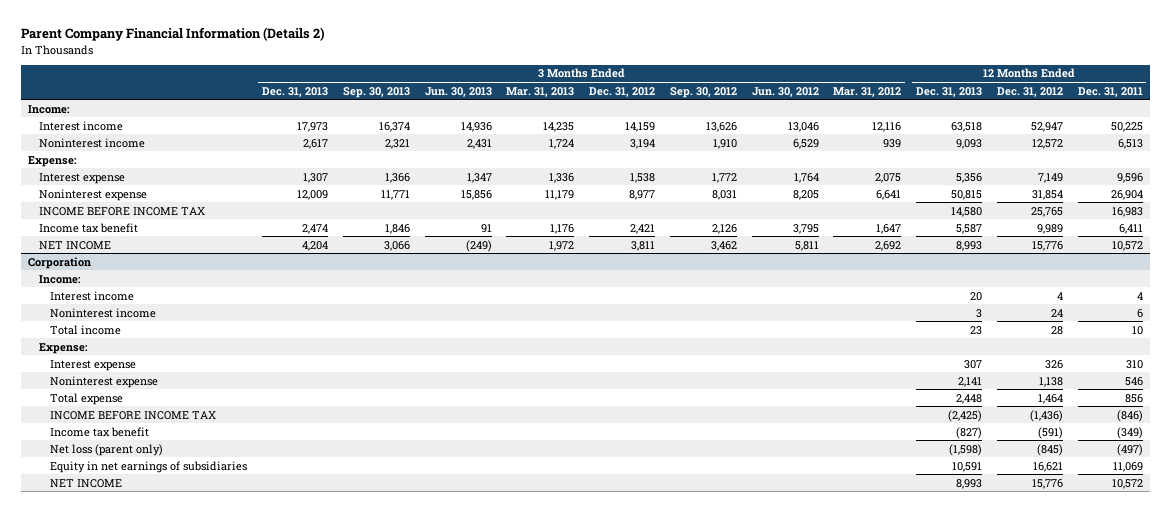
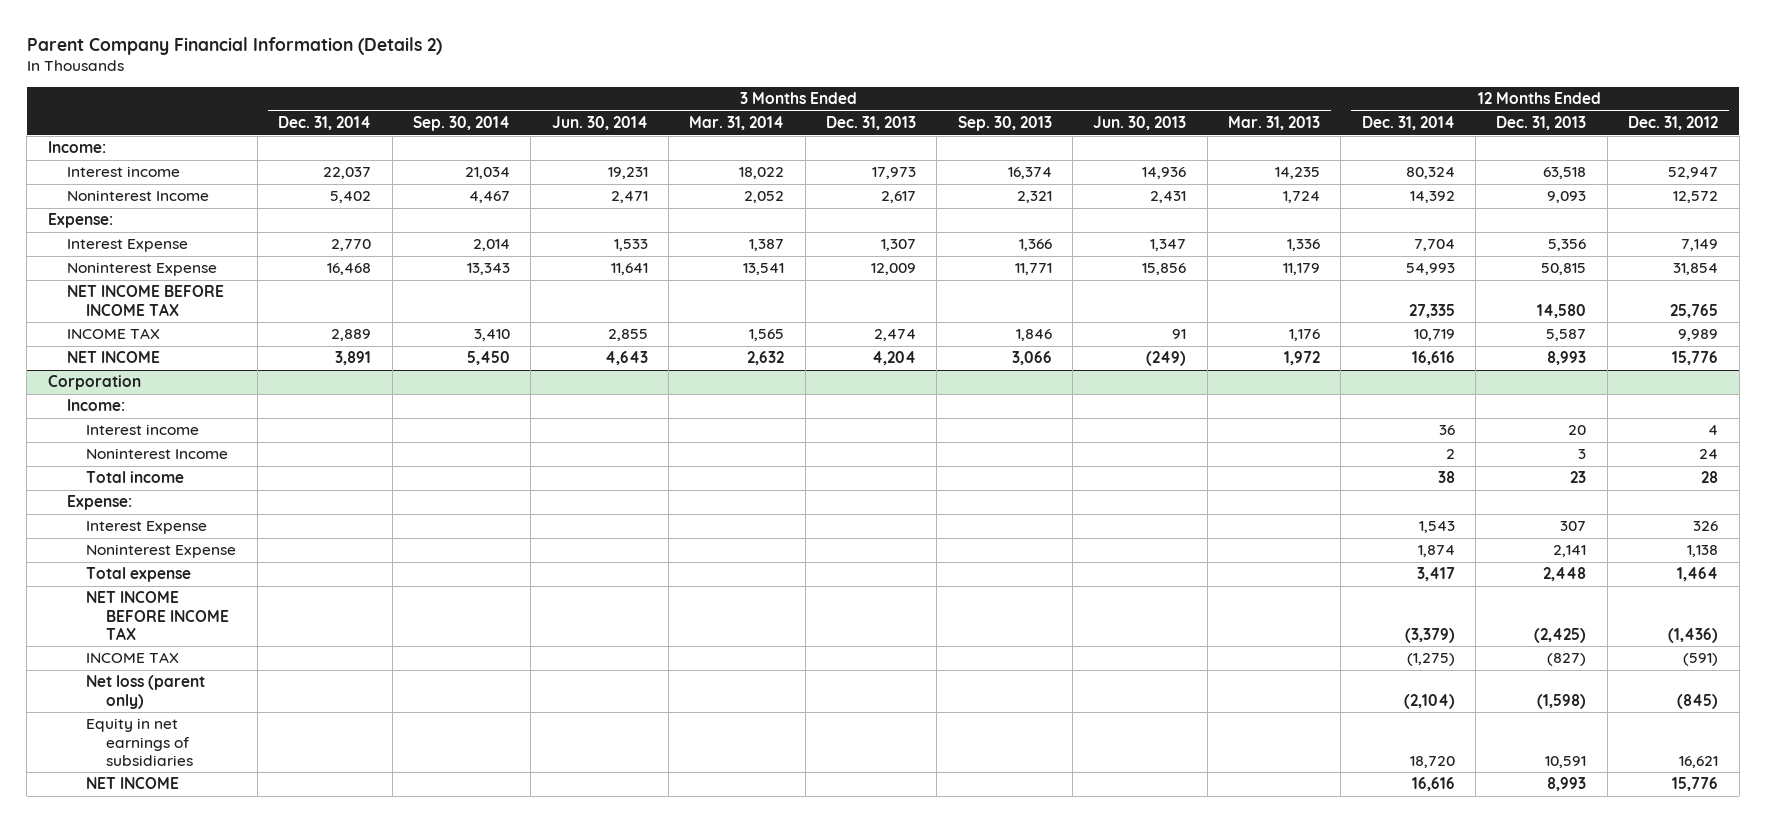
[589,86,656,97] Dec. 31, 2012 -> none
[669,86,737,98] Sep. 30, 2012 -> none
[751,86,819,97] Jun. 30, 2012 -> none
[833,86,902,97] Mar. 31, 2012 -> none
[1077,86,1143,97] Dec. 31, 2011 -> none
none -> [278,116,372,131] Dec. 31, 2014
none -> [412,116,510,132] Sep. 30, 2014
none -> [551,116,648,131] Jun. 30, 2014
none -> [689,116,785,131] Mar. 31, 2014
none -> [1361,116,1455,131] Dec. 31, 2014
[39,137,146,148] Noninterest income -> [67,190,210,202] Noninterest Income
[39,172,126,184] Interest expense -> [67,239,189,253] Interest Expense
[39,188,148,201] Noninterest expense -> [67,262,218,277] Noninterest Expense
[39,206,206,216] INCOME BEFORE INCOME TAX -> [67,285,225,316] NET INCOME BEFORE INCOME TAX
[39,222,139,233] Income tax benefit -> [67,328,161,340] INCOME TAX
[50,307,157,318] Noninterest income -> [86,448,229,460] Noninterest Income
[50,359,137,371] Interest expense -> [86,521,208,535] Interest Expense
[50,375,159,388] Noninterest expense -> [86,544,237,559] Noninterest Expense
[50,410,217,420] INCOME BEFORE INCOME TAX -> [86,591,229,640] NET INCOME BEFORE INCOME TAX
[50,426,150,437] Income tax benefit -> [86,652,180,664] INCOME TAX

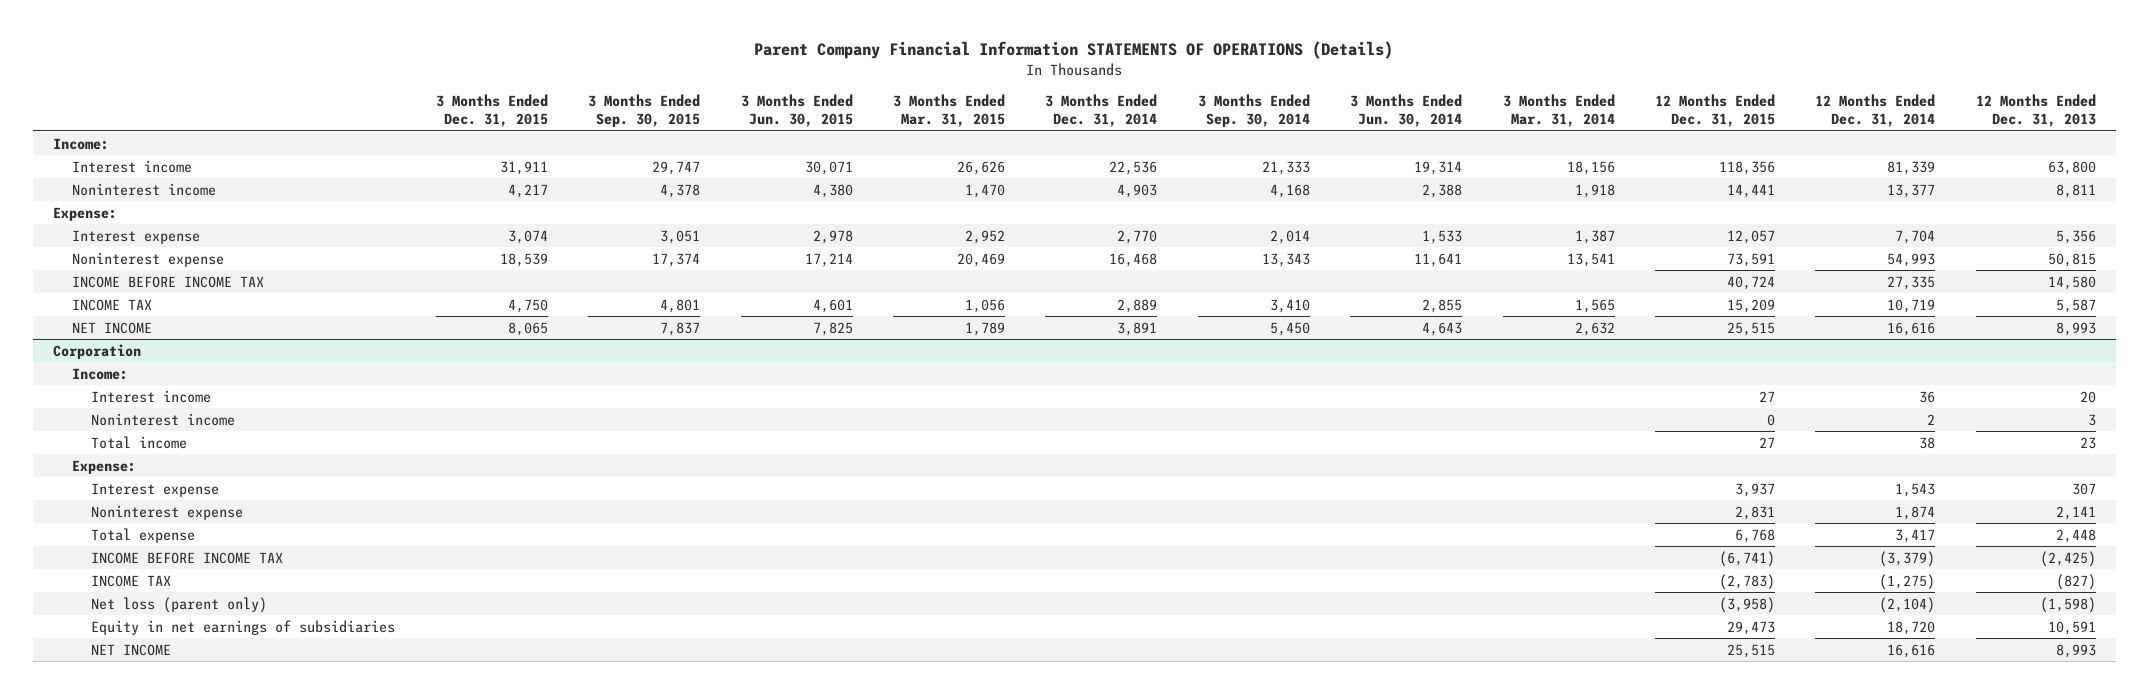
[26,36,442,55] Parent Company Financial Information (Details 2) -> [754,41,1394,60] Parent Company Financial Information STATEMENTS OF OPERATIONS (Details)
[825,116,916,131] Dec. 31, 2013 -> none
[957,116,1052,132] Sep. 30, 2013 -> none
[1093,116,1187,131] Jun. 30, 2013 -> none
[1228,116,1321,131] Mar. 31, 2013 -> none
[1628,116,1719,131] Dec. 31, 2012 -> none
none -> [435,94,548,128] 3 Months Ended Dec. 31, 2015
none -> [588,94,701,128] 3 Months Ended Sep. 30, 2015
none -> [740,94,853,128] 3 Months Ended Jun. 30, 2015
none -> [892,94,1005,128] 3 Months Ended Mar. 31, 2015
none -> [1655,94,1776,128] 12 Months Ended Dec. 31, 2015
[323,167,372,180] 22,037 -> [1109,160,1158,175] 22,536
[464,167,510,180] 21,034 -> [1261,160,1310,175] 21,333
[607,167,648,180] 19,231 -> [1414,160,1463,175] 19,314
[739,167,785,180] 18,022 -> [1566,160,1615,175] 18,156
[1405,167,1455,180] 80,324 -> [1887,160,1936,175] 81,339
[1543,167,1587,180] 63,518 -> [2047,160,2096,175] 63,800
[67,190,210,202] Noninterest Income -> [72,182,217,196] Noninterest income
[330,191,372,204] 5,402 -> [1117,183,1158,198] 4,903
[468,191,510,204] 4,467 -> [1269,183,1310,198] 4,168
[610,191,648,204] 2,471 -> [1422,183,1463,198] 2,388
[744,191,785,204] 2,052 -> [1574,183,1615,198] 1,918
[1409,191,1455,204] 14,392 -> [1887,183,1936,198] 13,377
[1547,191,1587,204] 9,093 -> [2055,183,2096,198] 8,811
[67,239,189,253] Interest Expense -> [72,229,201,244] Interest expense
[67,262,218,277] Noninterest Expense -> [72,251,225,267] Noninterest expense
[67,285,225,316] NET INCOME BEFORE INCOME TAX -> [72,275,265,288] INCOME BEFORE INCOME TAX
[86,448,229,460] Noninterest Income -> [91,412,236,426] Noninterest income
[86,521,208,535] Interest Expense -> [91,482,220,497] Interest expense
[86,544,237,559] Noninterest Expense -> [91,504,244,520] Noninterest expense
[86,591,229,640] NET INCOME BEFORE INCOME TAX -> [91,551,284,564] INCOME BEFORE INCOME TAX

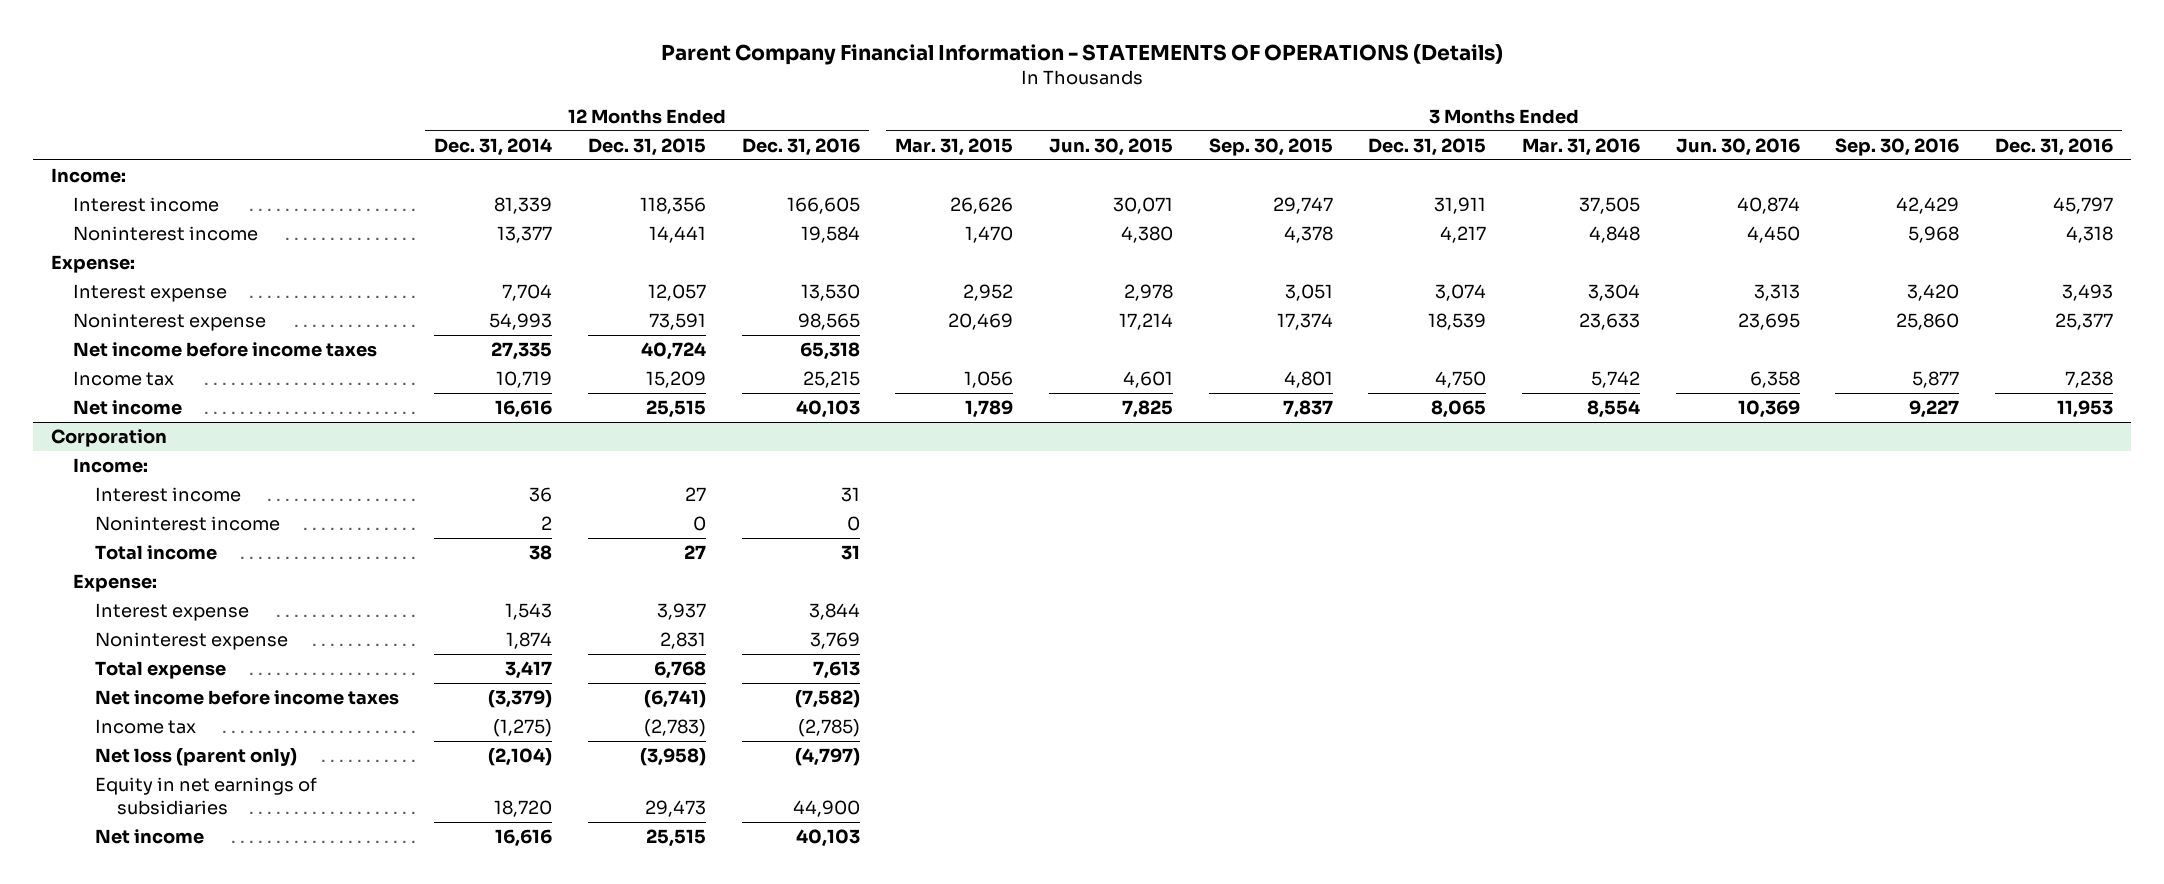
[754,41,1394,60] Parent Company Financial Information STATEMENTS OF OPERATIONS (Details) -> [660,44,1503,66] Parent Company Financial Information - STATEMENTS OF OPERATIONS (Details)
[1045,94,1158,128] 3 Months Ended Dec. 31, 2014 -> none
[1197,94,1310,128] 3 Months Ended Sep. 30, 2014 -> none
[1350,94,1463,128] 3 Months Ended Jun. 30, 2014 -> none
[1502,94,1615,128] 3 Months Ended Mar. 31, 2014 -> none
[1975,94,2096,128] 12 Months Ended Dec. 31, 2013 -> none
none -> [741,137,860,156] Dec. 31, 2016
none -> [1522,137,1641,156] Mar. 31, 2016
none -> [1675,137,1800,156] Jun. 30, 2016
none -> [1835,137,1960,156] Sep. 30, 2016
none -> [1995,137,2114,156] Dec. 31, 2016
[72,275,265,288] INCOME BEFORE INCOME TAX -> [72,341,377,357] Net income before income taxes
[72,298,153,311] INCOME TAX -> [72,370,174,386] Income tax
[72,321,153,334] NET INCOME -> [72,399,182,415] Net income
[91,551,284,564] INCOME BEFORE INCOME TAX -> [94,689,399,705] Net income before income taxes
[91,574,172,587] INCOME TAX -> [94,718,196,734] Income tax
[91,643,172,656] NET INCOME -> [94,828,204,844] Net income

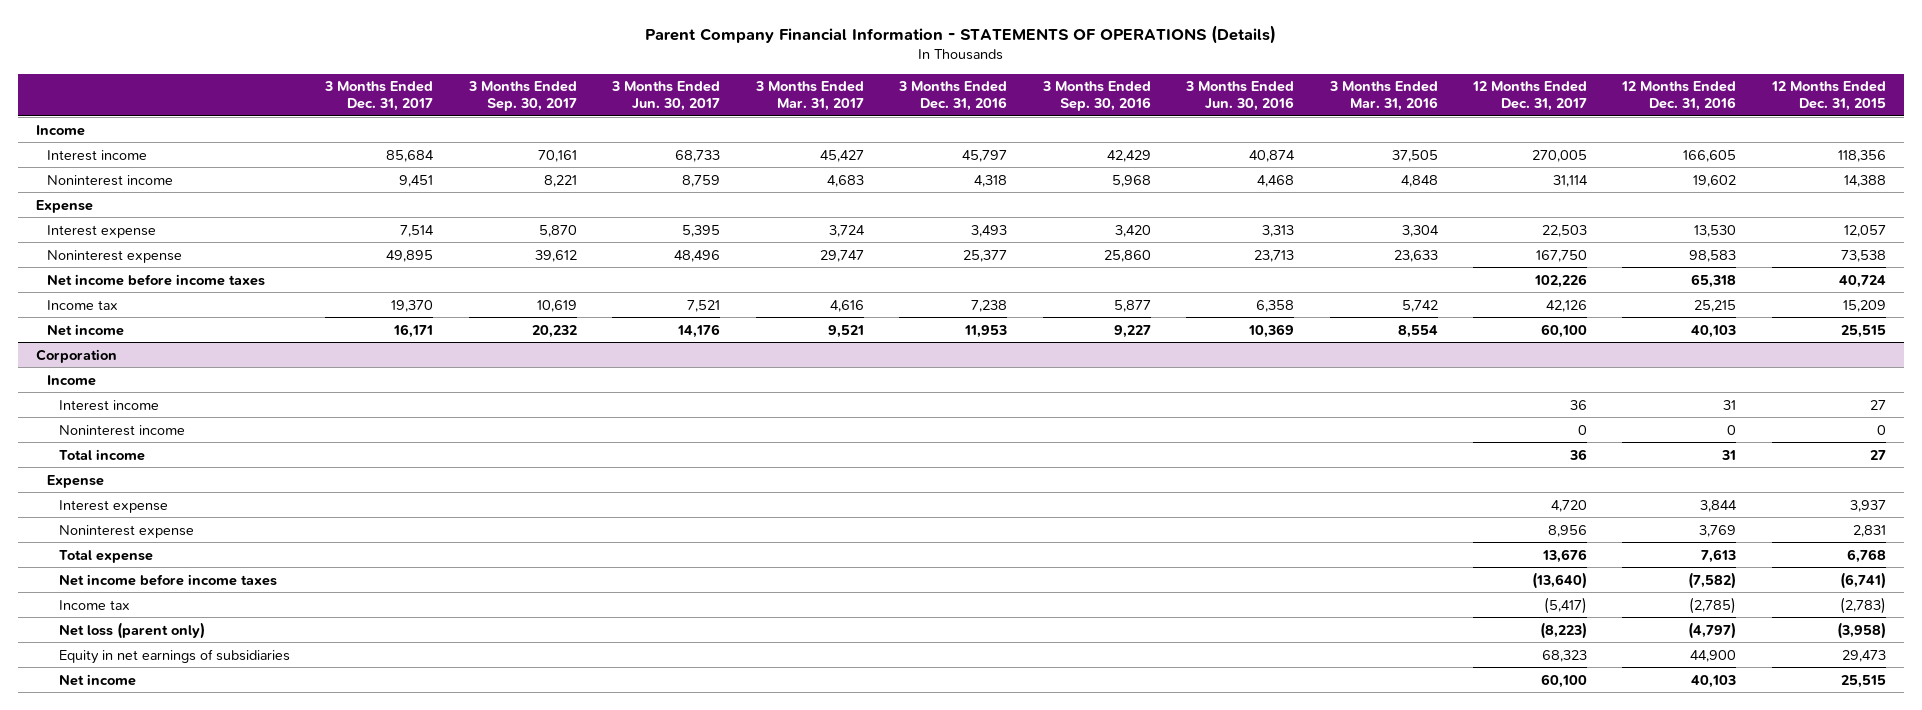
[434,137,553,156] Dec. 31, 2014 -> none
[895,137,1014,156] Mar. 31, 2015 -> none
[1049,137,1174,156] Jun. 30, 2015 -> none
[1208,137,1333,156] Sep. 30, 2015 -> none
[1368,137,1487,156] Dec. 31, 2015 -> none
none -> [324,81,434,111] 3 Months Ended Dec. 31, 2017
none -> [467,81,577,111] 3 Months Ended Sep. 30, 2017
none -> [611,81,721,111] 3 Months Ended Jun. 30, 2017
none -> [754,81,864,111] 3 Months Ended Mar. 31, 2017
none -> [1471,81,1587,111] 12 Months Ended Dec. 31, 2017
[50,167,126,183] Income: -> [35,124,85,136] Income
[648,225,706,243] 14,441 -> [1843,174,1886,187] 14,388
[800,225,860,243] 19,584 -> [1693,174,1737,187] 19,602
[1746,225,1800,243] 4,450 -> [1257,174,1295,187] 4,468
[50,254,135,273] Expense: -> [35,199,93,213] Expense
[648,312,706,330] 73,591 -> [1840,249,1886,262] 73,538
[797,312,860,330] 98,565 -> [1689,249,1737,262] 98,583
[1737,312,1800,330] 23,695 -> [1254,249,1295,262] 23,713
[72,457,148,473] Income: -> [47,374,97,386] Income
[72,573,157,592] Expense: -> [47,474,105,488] Expense

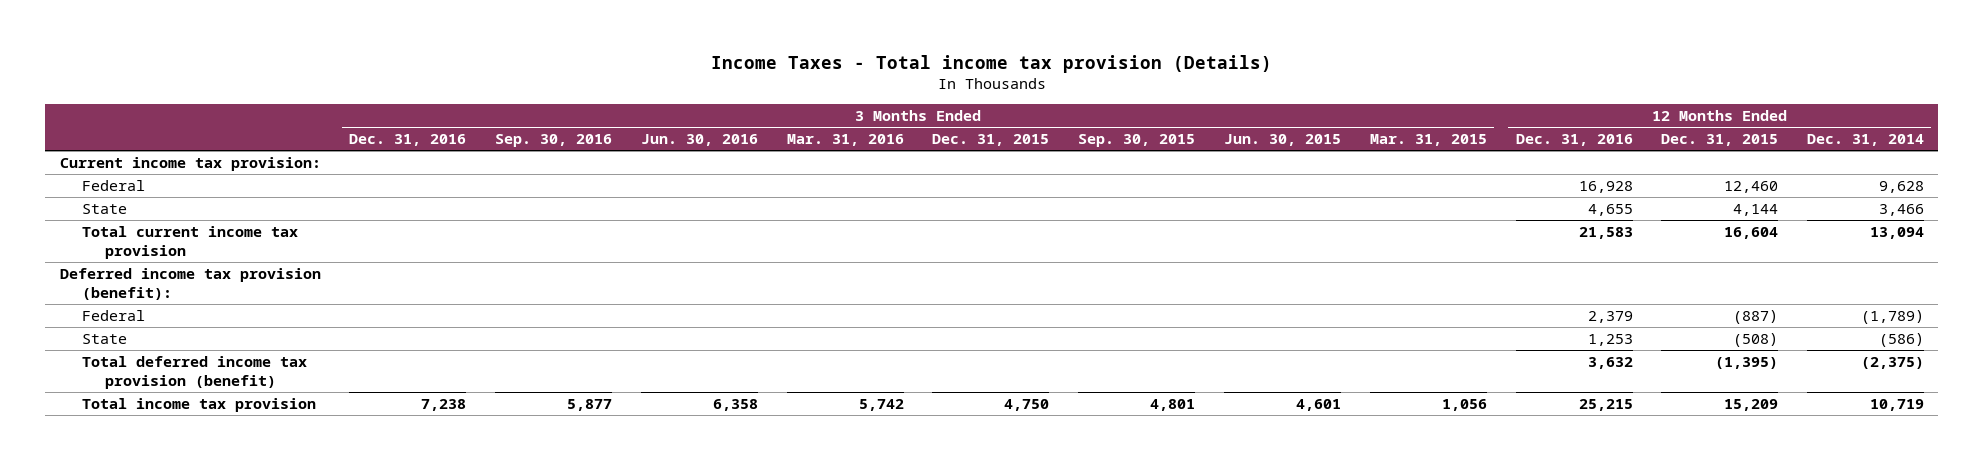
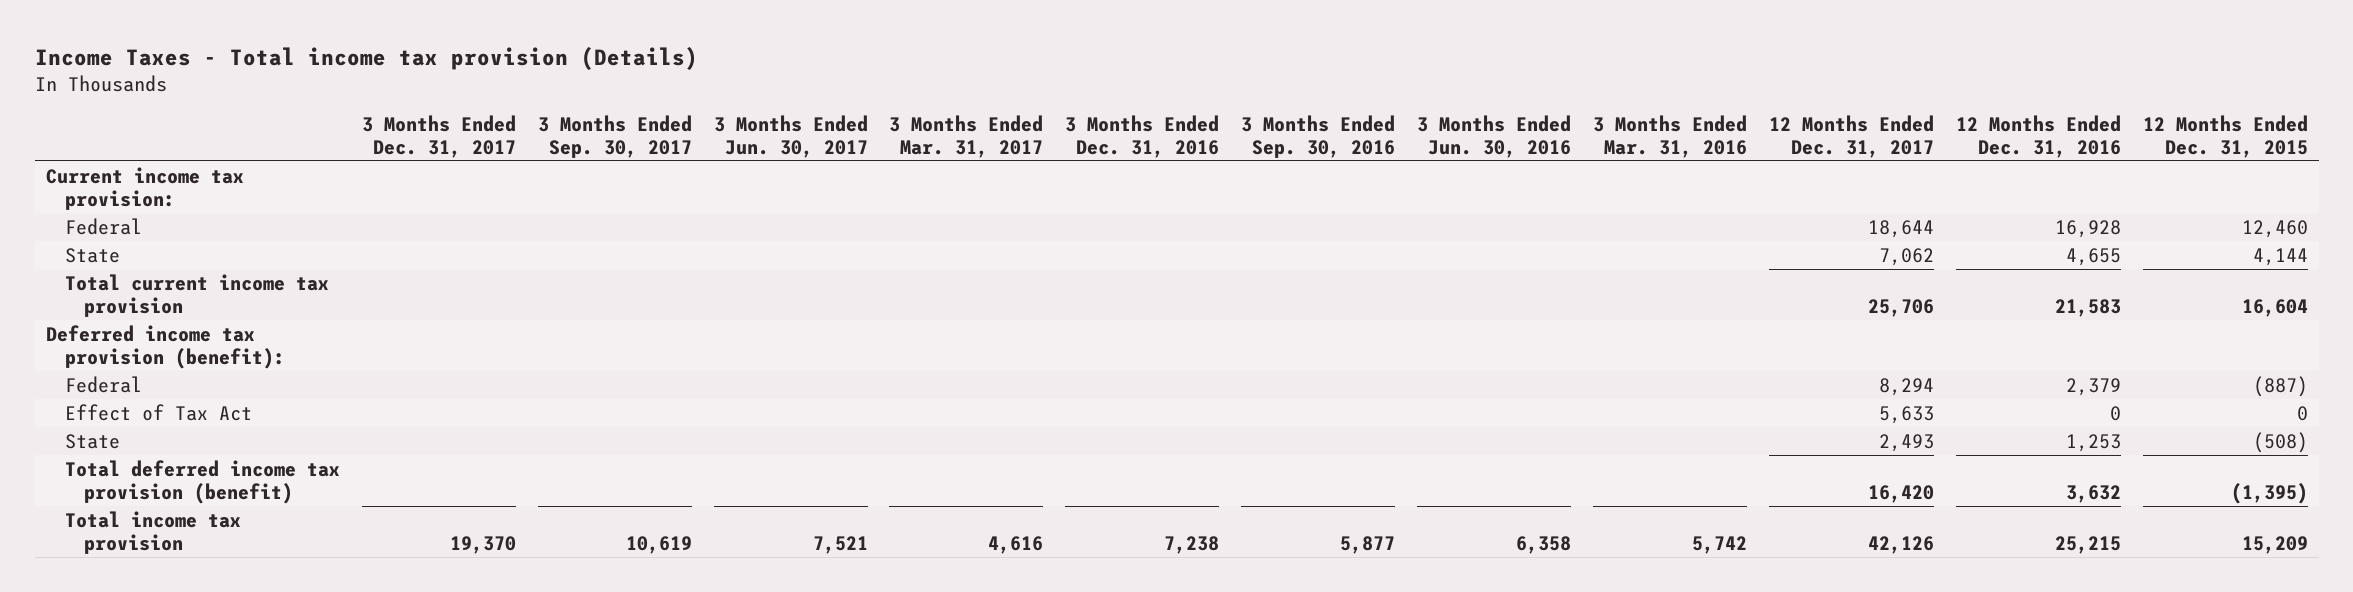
[932,134,1050,147] Dec. 31, 2015 -> none
[1078,134,1196,148] Sep. 30, 2015 -> none
[1223,134,1341,147] Jun. 30, 2015 -> none
[1369,134,1487,147] Mar. 31, 2015 -> none
[1807,134,1925,147] Dec. 31, 2014 -> none
none -> [361,114,516,158] 3 Months Ended Dec. 31, 2017
none -> [537,114,692,158] 3 Months Ended Sep. 30, 2017
none -> [713,114,868,158] 3 Months Ended Jun. 30, 2017
none -> [889,114,1044,158] 3 Months Ended Mar. 31, 2017
none -> [1768,114,1934,158] 12 Months Ended Dec. 31, 2017
none -> [64,403,252,421] Effect of Tax Act

